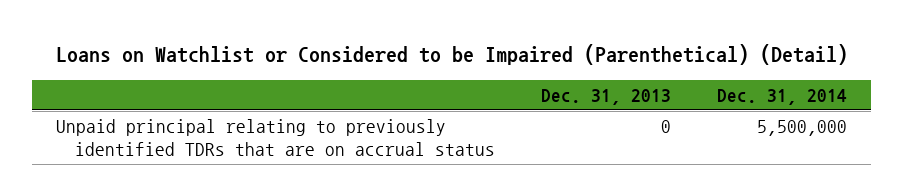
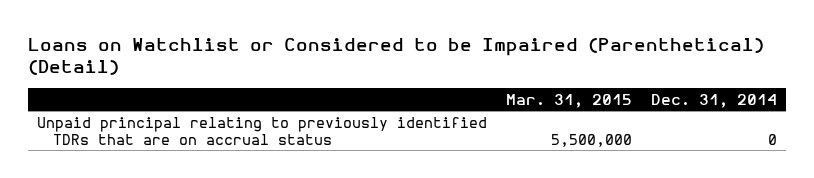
[541,88,672,105] Dec. 31, 2013 -> none
none -> [505,93,632,108] Mar. 31, 2015
[757,119,848,136] 5,500,000 -> [767,133,777,145] 0

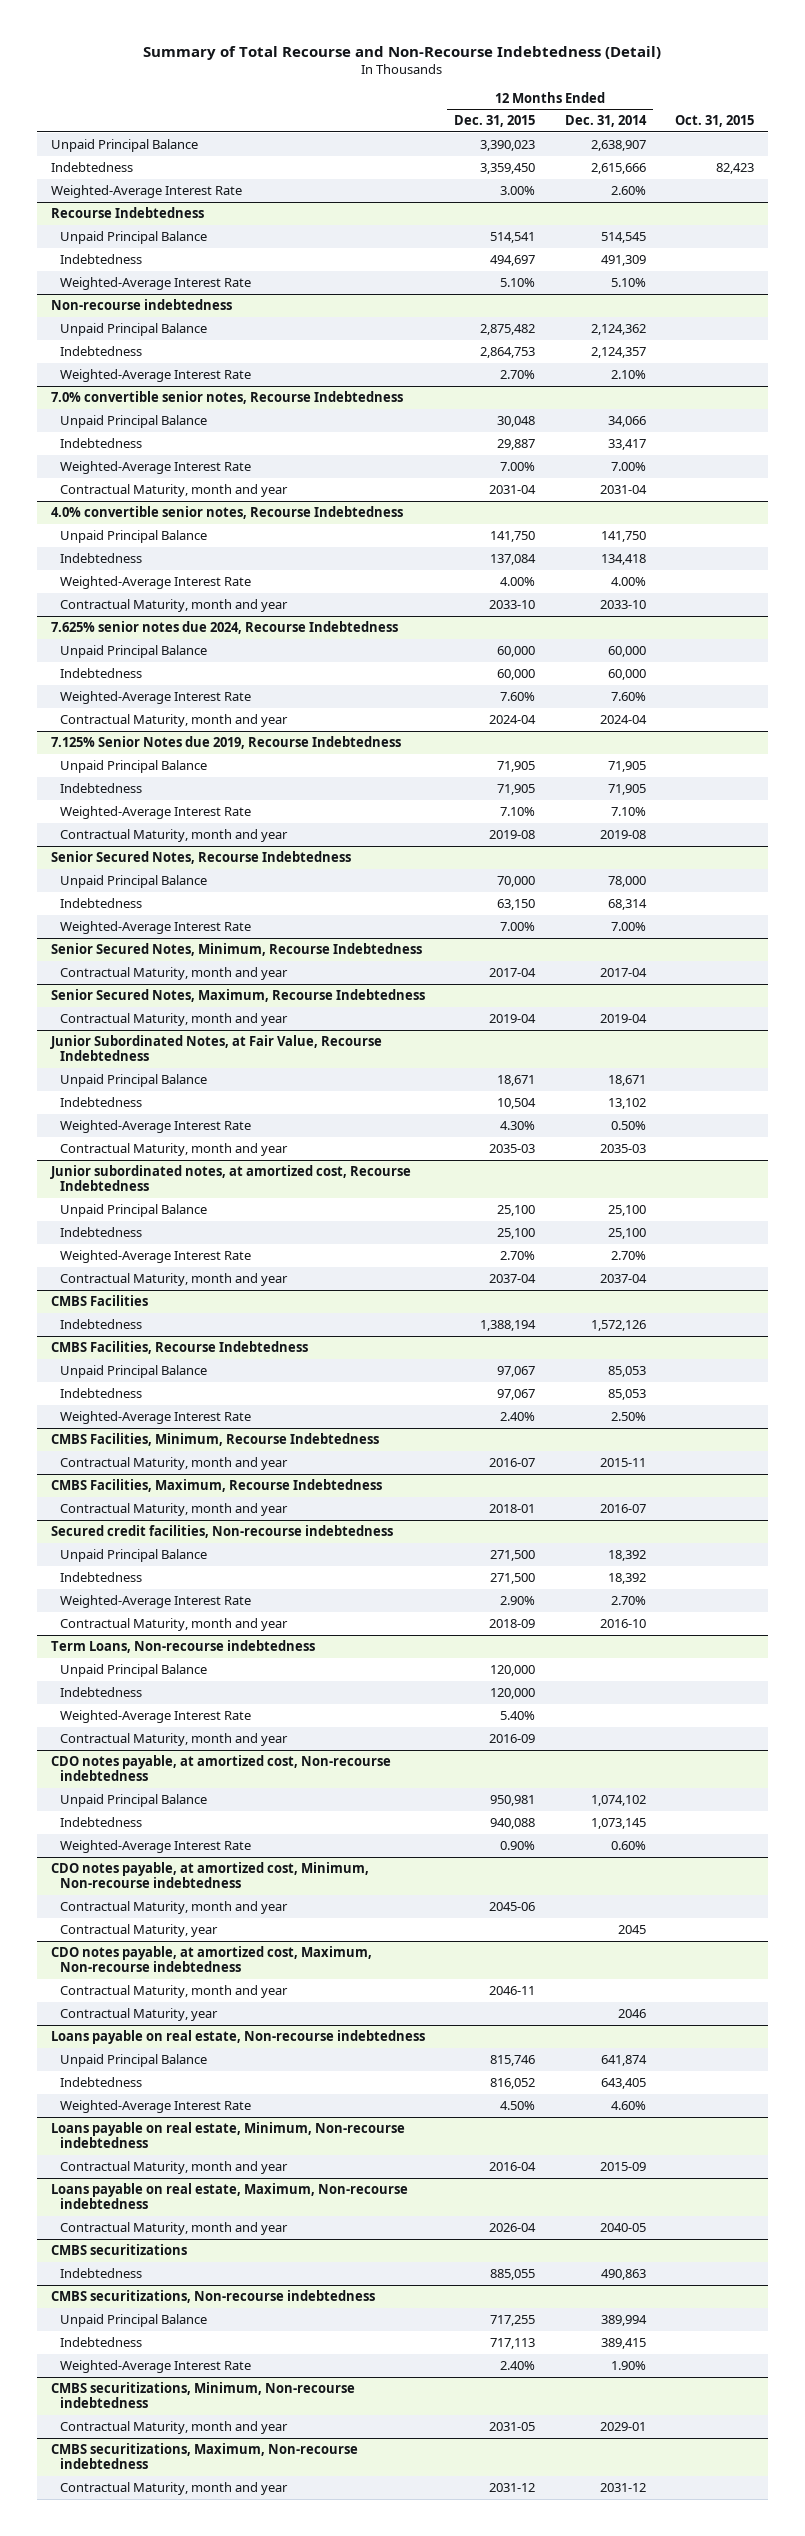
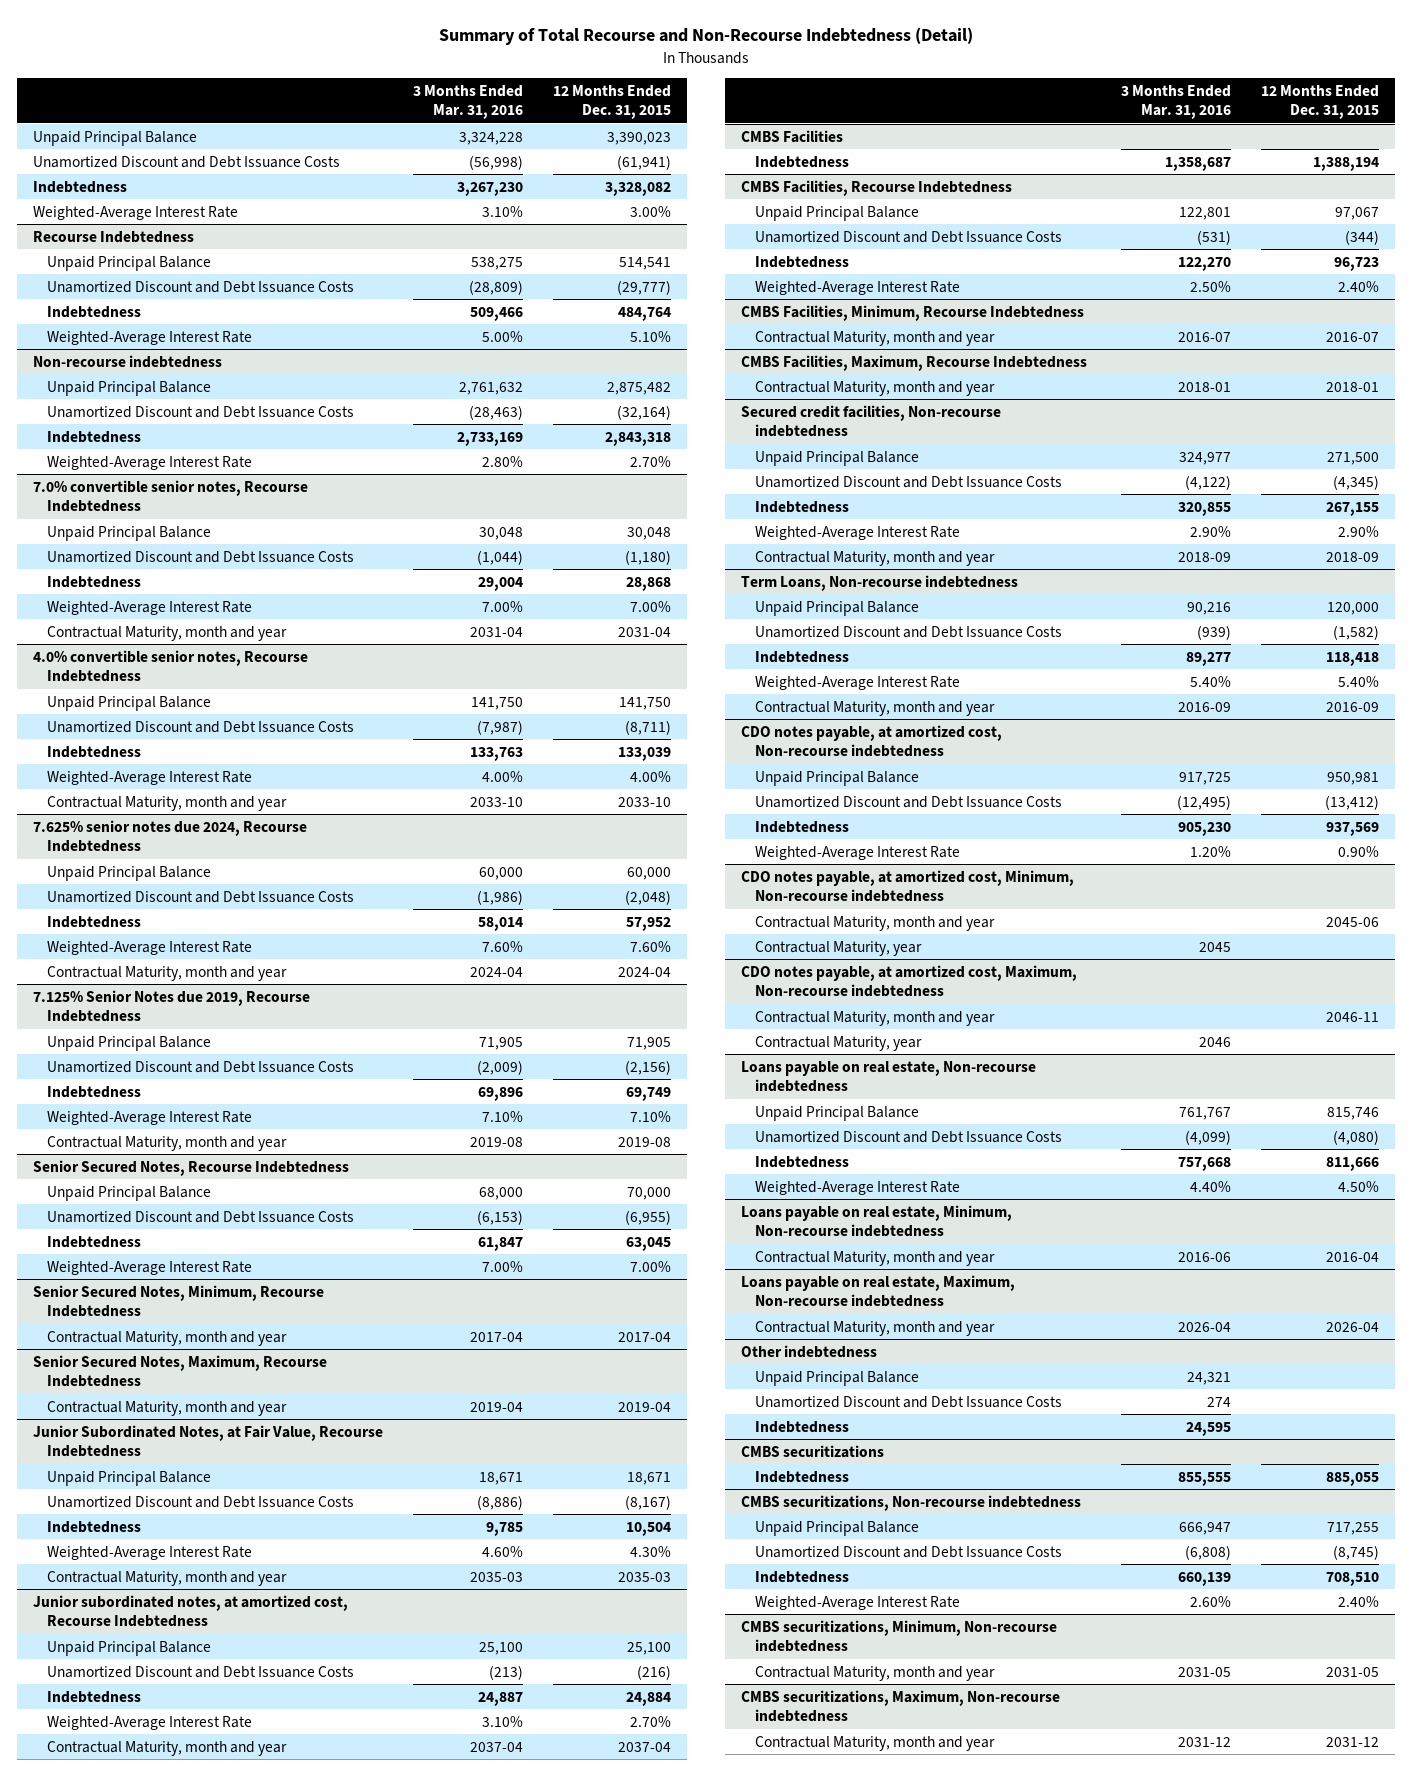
[564,115,647,128] Dec. 31, 2014 -> none
[674,115,754,128] Oct. 31, 2015 -> none
none -> [412,84,523,120] 3 Months Ended Mar. 31, 2016
none -> [32,155,340,168] Unamortized Discount and Debt Issuance Costs
[480,162,536,174] 3,359,450 -> [605,181,672,196] 3,328,082
none -> [47,280,355,293] Unamortized Discount and Debt Issuance Costs
[490,254,536,266] 494,697 -> [618,306,672,321] 484,764
none -> [47,405,355,418] Unamortized Discount and Debt Issuance Costs
[480,346,536,358] 2,864,753 -> [605,431,672,446] 2,843,318
none -> [47,550,355,563] Unamortized Discount and Debt Issuance Costs
[497,438,536,450] 29,887 -> [626,576,672,591] 28,868
none -> [47,720,355,733] Unamortized Discount and Debt Issuance Costs
[490,553,537,565] 137,084 -> [618,746,672,761] 133,039
none -> [47,890,355,903] Unamortized Discount and Debt Issuance Costs
[497,668,536,680] 60,000 -> [626,916,672,931] 57,952
none -> [47,1060,355,1073] Unamortized Discount and Debt Issuance Costs
[497,783,536,795] 71,905 -> [626,1086,672,1101] 69,749
none -> [47,1210,355,1223] Unamortized Discount and Debt Issuance Costs
[497,898,536,910] 63,150 -> [626,1236,672,1251] 63,045
none -> [47,1495,355,1508] Unamortized Discount and Debt Issuance Costs
none -> [47,1665,355,1678] Unamortized Discount and Debt Issuance Costs
[497,1227,536,1239] 25,100 -> [626,1691,672,1706] 24,884
none -> [755,230,1063,243] Unamortized Discount and Debt Issuance Costs
[497,1388,536,1400] 97,067 -> [1334,256,1380,271] 96,723
none -> [755,475,1063,488] Unamortized Discount and Debt Issuance Costs
[490,1572,536,1584] 271,500 -> [1326,501,1380,516] 267,155
none -> [755,625,1063,638] Unamortized Discount and Debt Issuance Costs
[490,1687,536,1699] 120,000 -> [1326,651,1380,666] 118,418
none -> [755,795,1063,808] Unamortized Discount and Debt Issuance Costs
[490,1817,536,1829] 940,088 -> [1326,821,1380,836] 937,569
none -> [755,1130,1063,1143] Unamortized Discount and Debt Issuance Costs
[490,2077,536,2089] 816,052 -> [1326,1156,1380,1171] 811,666
none -> [740,1344,877,1358] Other indebtedness
none -> [755,1370,920,1386] Unpaid Principal Balance
none -> [755,1395,1063,1408] Unamortized Discount and Debt Issuance Costs
none -> [755,1420,850,1433] Indebtedness
none -> [755,1545,1063,1558] Unamortized Discount and Debt Issuance Costs
[490,2337,536,2349] 717,113 -> [1326,1571,1380,1586] 708,510

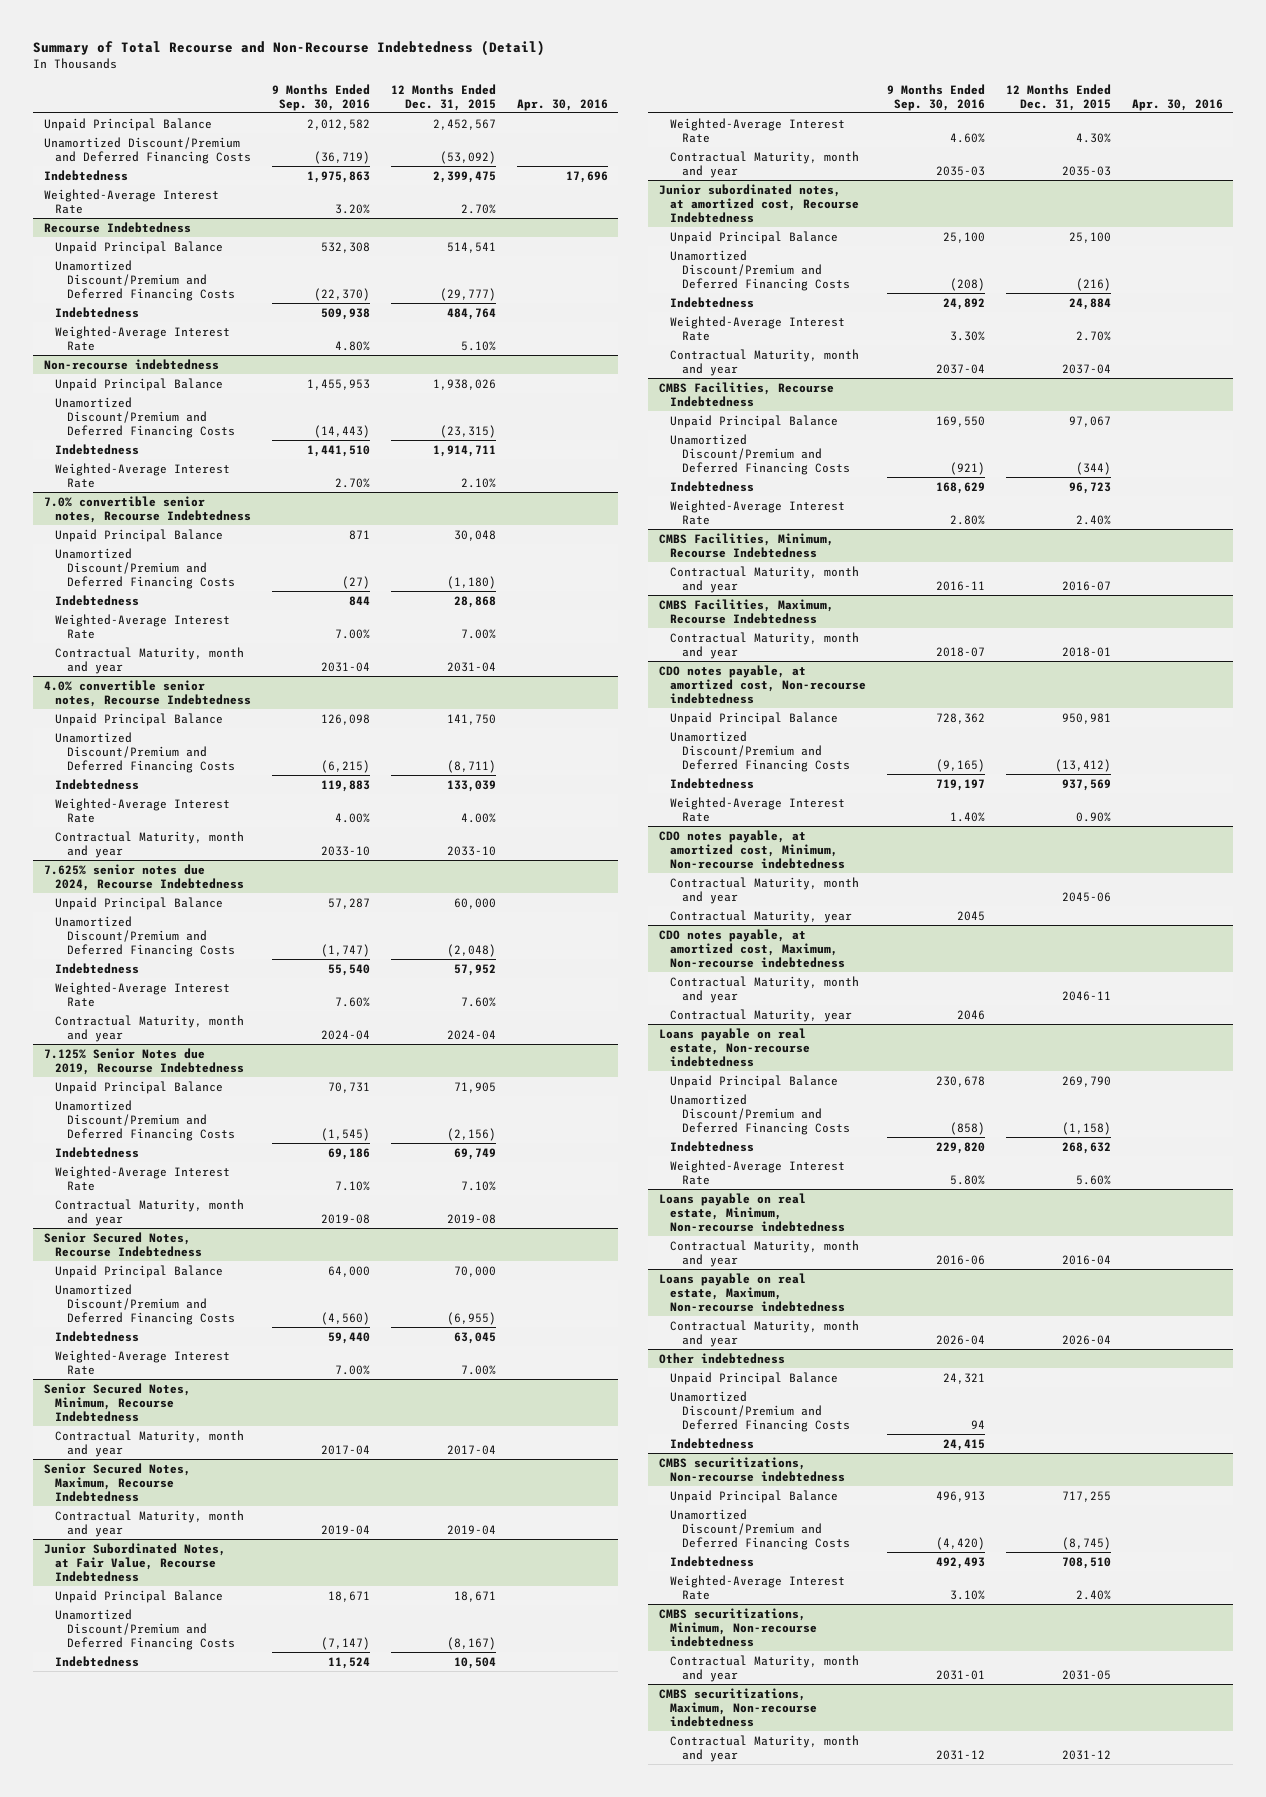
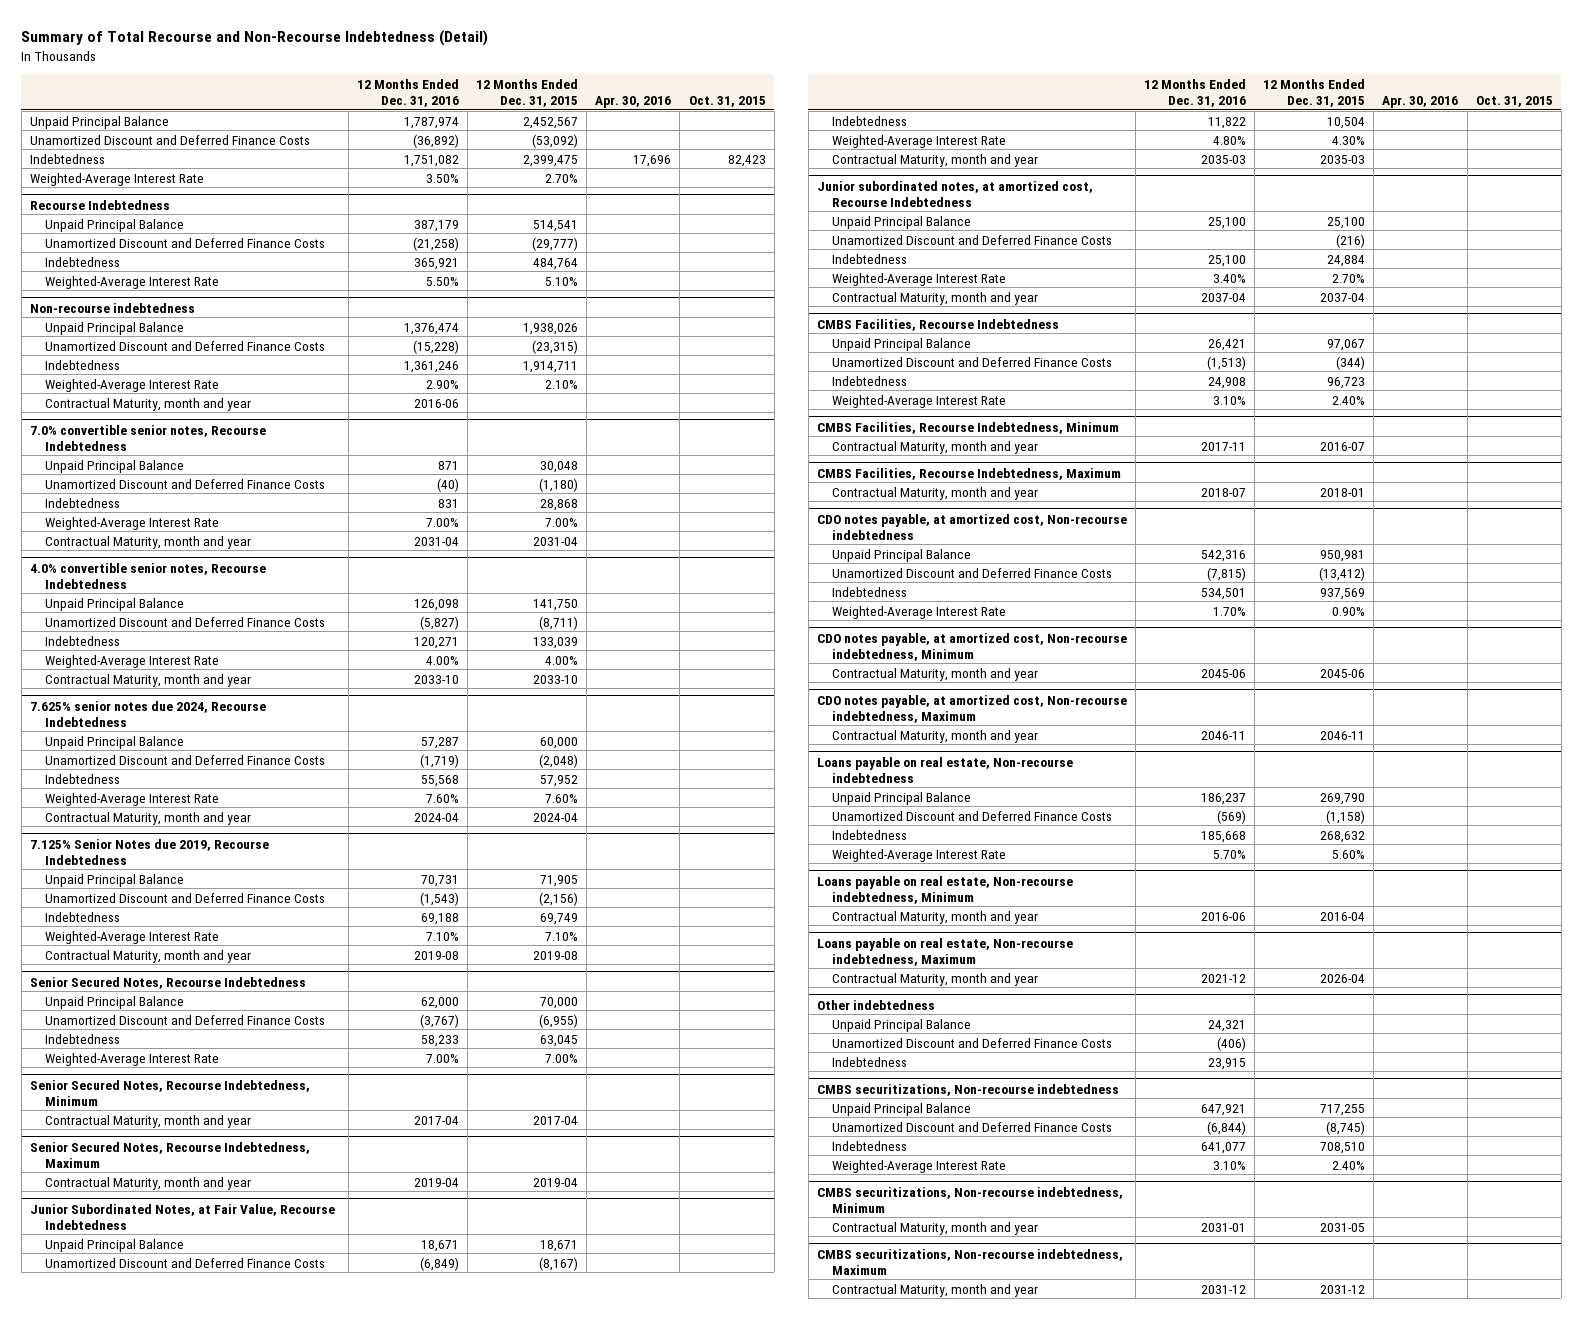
[272,83,371,111] 9 Months Ended Sep. 30, 2016 -> none
none -> [356,78,459,107] 12 Months Ended Dec. 31, 2016
none -> [688,95,766,107] Oct. 31, 2015
[43,136,252,164] Unamortized Discount/Premium and Deferred Financing Costs -> [29,134,310,145] Unamortized Discount and Deferred Finance Costs
[55,259,236,301] Unamortized Discount/Premium and Deferred Financing Costs -> [45,237,326,248] Unamortized Discount and Deferred Finance Costs
[55,396,236,438] Unamortized Discount/Premium and Deferred Financing Costs -> [45,340,326,351] Unamortized Discount and Deferred Finance Costs
none -> [45,397,252,411] Contractual Maturity, month and year
[55,547,236,589] Unamortized Discount/Premium and Deferred Financing Costs -> [45,478,326,489] Unamortized Discount and Deferred Finance Costs
[55,731,236,773] Unamortized Discount/Premium and Deferred Financing Costs -> [45,616,326,627] Unamortized Discount and Deferred Finance Costs
[55,915,236,957] Unamortized Discount/Premium and Deferred Financing Costs -> [45,754,326,765] Unamortized Discount and Deferred Finance Costs
[55,1099,236,1141] Unamortized Discount/Premium and Deferred Financing Costs -> [45,892,326,903] Unamortized Discount and Deferred Finance Costs
[55,1283,236,1325] Unamortized Discount/Premium and Deferred Financing Costs -> [45,1014,326,1025] Unamortized Discount and Deferred Finance Costs
[43,1382,191,1422] Senior Secured Notes, Minimum, Recourse Indebtedness -> [29,1079,310,1106] Senior Secured Notes, Recourse Indebtedness, Minimum
[43,1462,191,1502] Senior Secured Notes, Maximum, Recourse Indebtedness -> [29,1141,310,1168] Senior Secured Notes, Recourse Indebtedness, Maximum
[55,1608,236,1650] Unamortized Discount/Premium and Deferred Financing Costs -> [45,1257,326,1268] Unamortized Discount and Deferred Finance Costs
[670,249,850,291] Unamortized Discount/Premium and Deferred Financing Costs -> [832,234,1113,245] Unamortized Discount and Deferred Finance Costs
[670,433,850,475] Unamortized Discount/Premium and Deferred Financing Costs -> [832,356,1113,367] Unamortized Discount and Deferred Finance Costs
[658,532,834,558] CMBS Facilities, Minimum, Recourse Indebtedness -> [816,421,1119,434] CMBS Facilities, Recourse Indebtedness, Minimum
[658,598,834,624] CMBS Facilities, Maximum, Recourse Indebtedness -> [816,467,1121,480] CMBS Facilities, Recourse Indebtedness, Maximum
[670,730,850,772] Unamortized Discount/Premium and Deferred Financing Costs -> [832,567,1113,578] Unamortized Discount and Deferred Finance Costs
[658,829,846,869] CDO notes payable, at amortized cost, Minimum, Non-recourse indebtedness -> [816,632,1127,661] CDO notes payable, at amortized cost, Non-recourse indebtedness, Minimum
[670,909,853,923] Contractual Maturity, year -> none
[658,928,846,968] CDO notes payable, at amortized cost, Maximum, Non-recourse indebtedness -> [816,694,1127,723] CDO notes payable, at amortized cost, Non-recourse indebtedness, Maximum
[670,1008,853,1022] Contractual Maturity, year -> none
[670,1093,850,1135] Unamortized Discount/Premium and Deferred Financing Costs -> [832,810,1113,821] Unamortized Discount and Deferred Finance Costs
[658,1192,846,1232] Loans payable on real estate, Minimum, Non-recourse indebtedness -> [816,875,1073,904] Loans payable on real estate, Non-recourse indebtedness, Minimum
[658,1272,846,1312] Loans payable on real estate, Maximum, Non-recourse indebtedness -> [816,937,1073,966] Loans payable on real estate, Non-recourse indebtedness, Maximum
[670,1390,850,1432] Unamortized Discount/Premium and Deferred Financing Costs -> [832,1037,1113,1048] Unamortized Discount and Deferred Finance Costs
[670,1508,850,1550] Unamortized Discount/Premium and Deferred Financing Costs -> [832,1121,1113,1132] Unamortized Discount and Deferred Finance Costs
[658,1607,818,1647] CMBS securitizations, Minimum, Non-recourse indebtedness -> [816,1186,1123,1213] CMBS securitizations, Non-recourse indebtedness, Minimum
[658,1687,818,1727] CMBS securitizations, Maximum, Non-recourse indebtedness -> [816,1248,1123,1275] CMBS securitizations, Non-recourse indebtedness, Maximum

